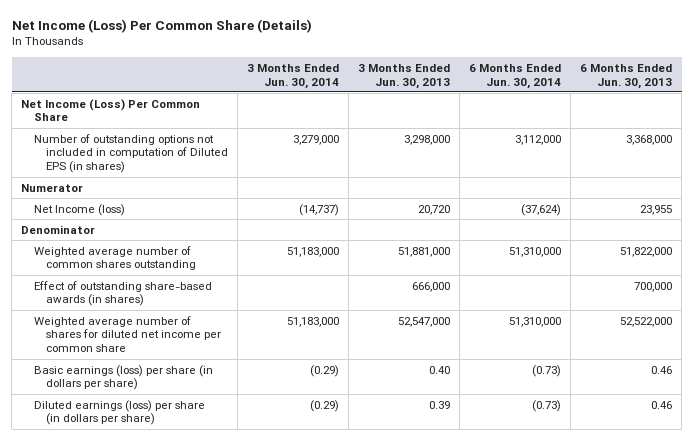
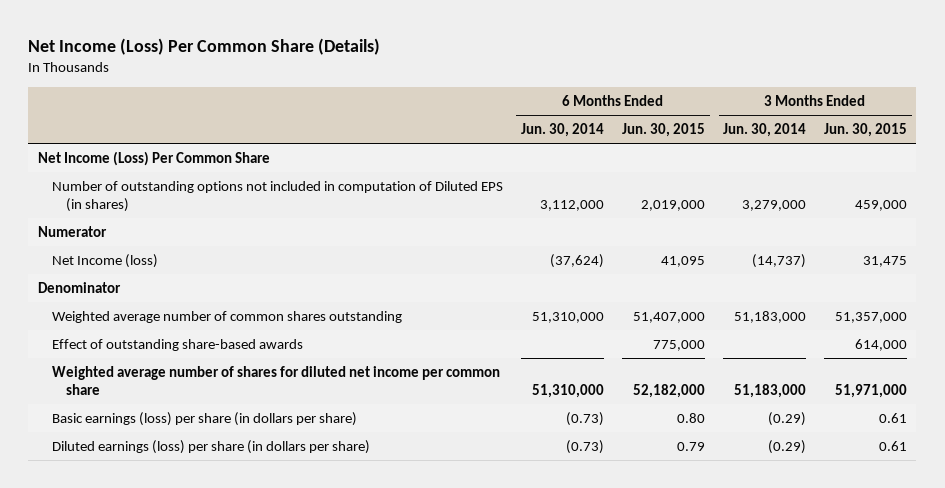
[358,63,451,89] 3 Months Ended Jun. 30, 2013 -> none
[580,63,673,89] 6 Months Ended Jun. 30, 2013 -> none
none -> [622,123,706,138] Jun. 30, 2015
none -> [824,123,908,138] Jun. 30, 2015
[33,280,212,307] Effect of outstanding share-based awards (in shares) -> [51,338,303,351] Effect of outstanding share-based awards

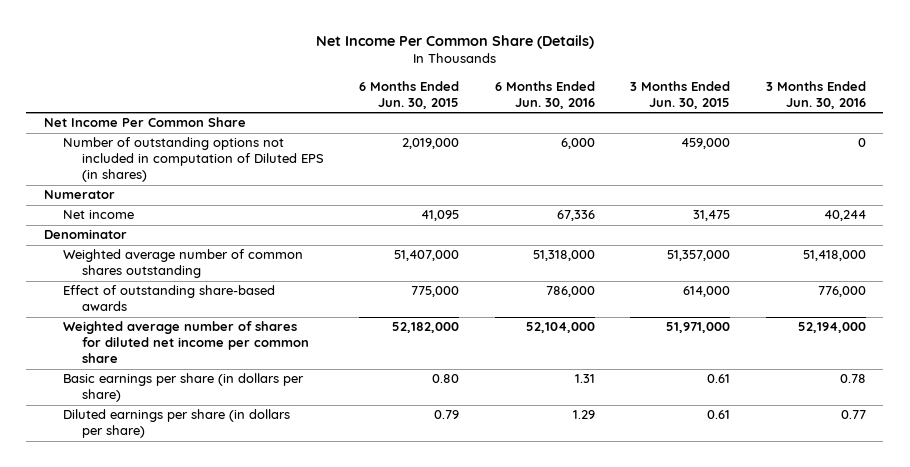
[28,37,381,55] Net Income (Loss) Per Common Share (Details) -> [315,35,594,50] Net Income Per Common Share (Details)
[520,123,604,138] Jun. 30, 2014 -> none
[723,123,807,138] Jun. 30, 2014 -> none
none -> [494,80,595,109] 6 Months Ended Jun. 30, 2016
none -> [765,80,866,109] 3 Months Ended Jun. 30, 2016
[37,150,270,166] Net Income (Loss) Per Common Share -> [44,117,247,128] Net Income Per Common Share
[51,253,158,268] Net Income (loss) -> [62,210,134,220] Net income
[51,411,357,426] Basic earnings (loss) per share (in dollars per share) -> [62,373,304,403] Basic earnings per share (in dollars per share)
[51,439,370,454] Diluted earnings (loss) per share (in dollars per share) -> [62,409,290,439] Diluted earnings per share (in dollars per share)

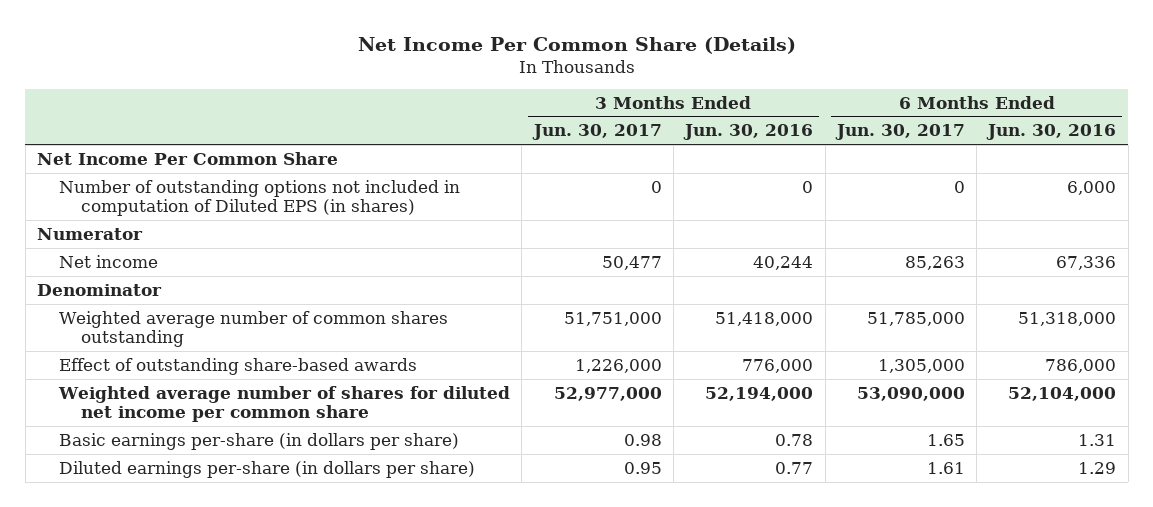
[359,80,460,109] 6 Months Ended Jun. 30, 2015 -> none
[630,80,731,109] 3 Months Ended Jun. 30, 2015 -> none
none -> [531,124,662,141] Jun. 30, 2017
none -> [834,124,965,141] Jun. 30, 2017
[62,373,304,403] Basic earnings per share (in dollars per share) -> [59,432,460,450] Basic earnings per-share (in dollars per share)
[62,409,290,439] Diluted earnings per share (in dollars per share) -> [59,460,476,478] Diluted earnings per-share (in dollars per share)

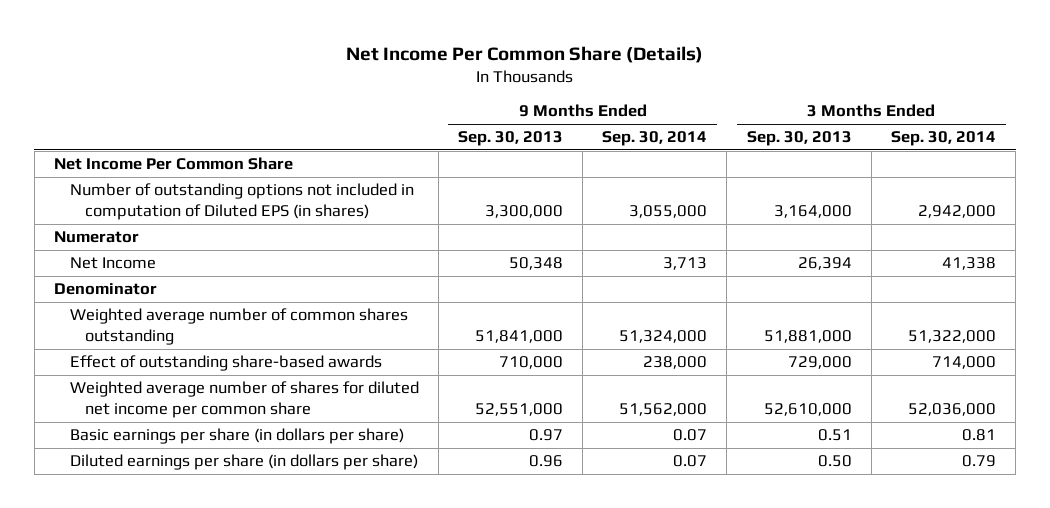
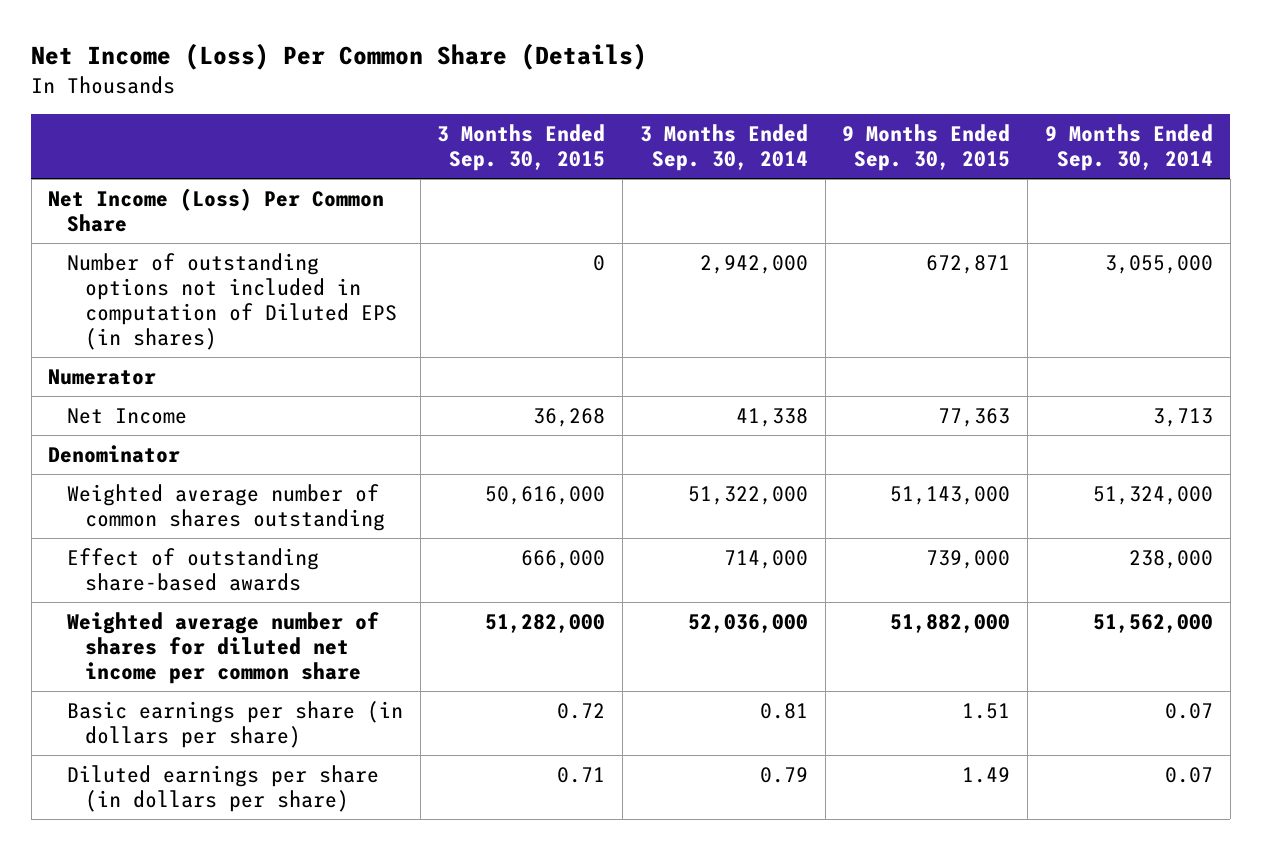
[346,45,704,63] Net Income Per Common Share (Details) -> [31,43,648,71] Net Income (Loss) Per Common Share (Details)
[458,131,564,147] Sep. 30, 2013 -> none
[746,131,852,147] Sep. 30, 2013 -> none
none -> [437,124,606,172] 3 Months Ended Sep. 30, 2015
none -> [842,124,1011,172] 9 Months Ended Sep. 30, 2015
[54,157,294,171] Net Income Per Common Share -> [48,188,385,233] Net Income (Loss) Per Common Share

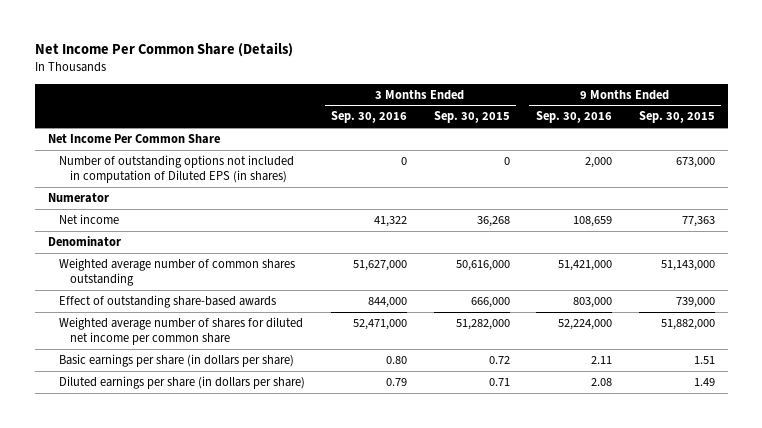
[31,43,648,71] Net Income (Loss) Per Common Share (Details) -> [34,42,293,58] Net Income Per Common Share (Details)
[639,124,808,172] 3 Months Ended Sep. 30, 2014 -> none
[1044,124,1213,172] 9 Months Ended Sep. 30, 2014 -> none
none -> [331,111,408,124] Sep. 30, 2016
none -> [536,111,613,124] Sep. 30, 2016
[48,188,385,233] Net Income (Loss) Per Common Share -> [47,133,220,144] Net Income Per Common Share
[926,255,1011,275] 672,871 -> [675,156,715,168] 673,000
[66,408,187,425] Net Income -> [58,213,119,224] Net income

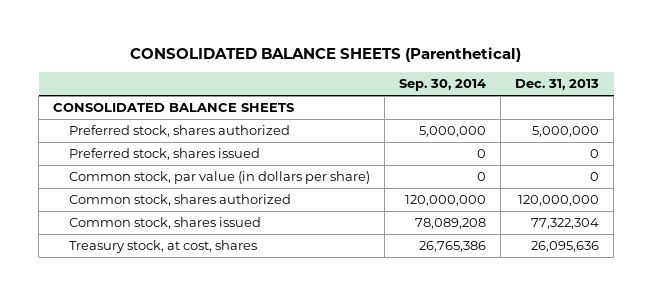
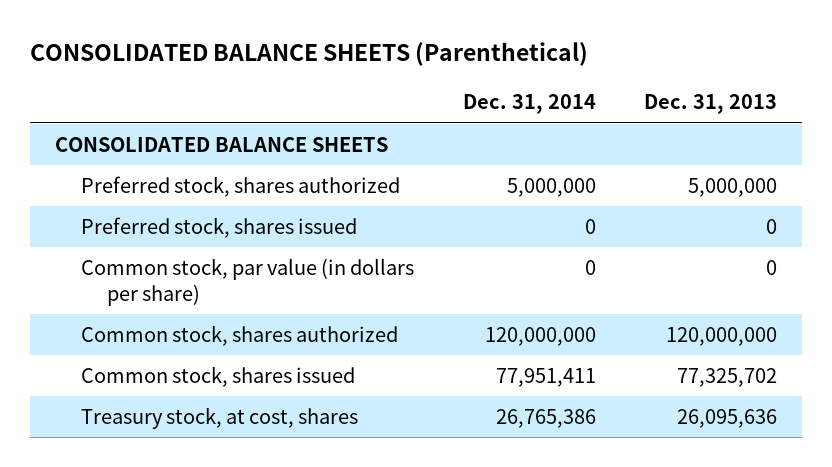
[399,78,487,91] Sep. 30, 2014 -> none
none -> [462,94,596,115] Dec. 31, 2014
[531,218,600,230] 77,322,304 -> [677,368,778,388] 77,325,702

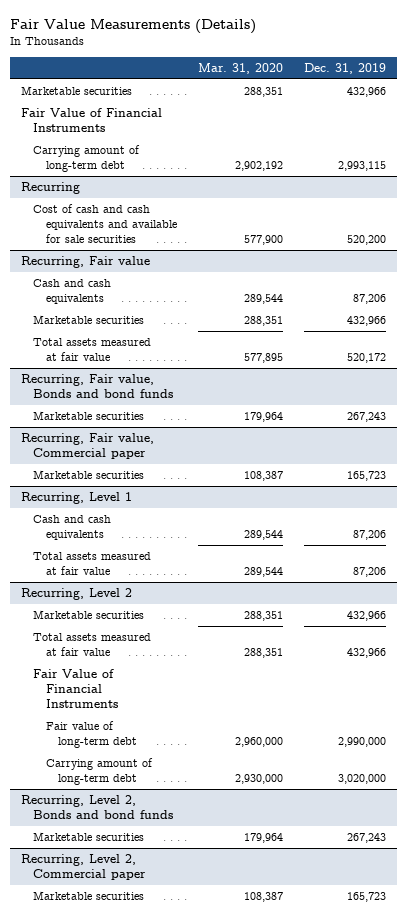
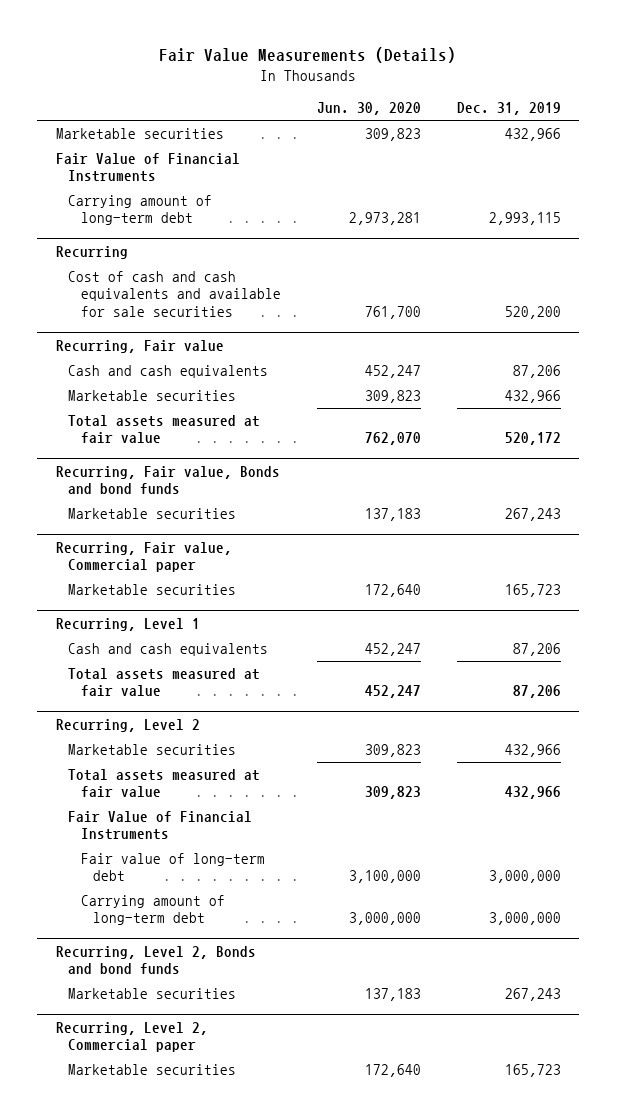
[197,62,283,74] Mar. 31, 2020 -> none
none -> [316,102,421,116] Jun. 30, 2020
[338,736,387,747] 2,990,000 -> [489,870,562,884] 3,000,000
[338,773,387,784] 3,020,000 -> [489,912,562,926] 3,000,000

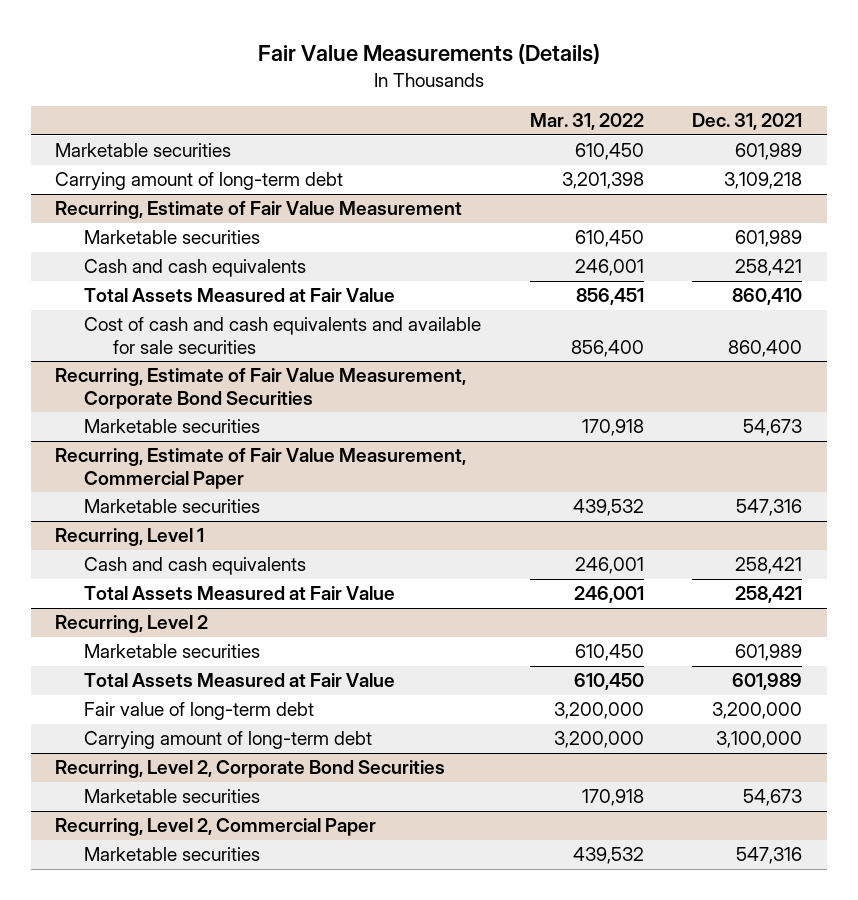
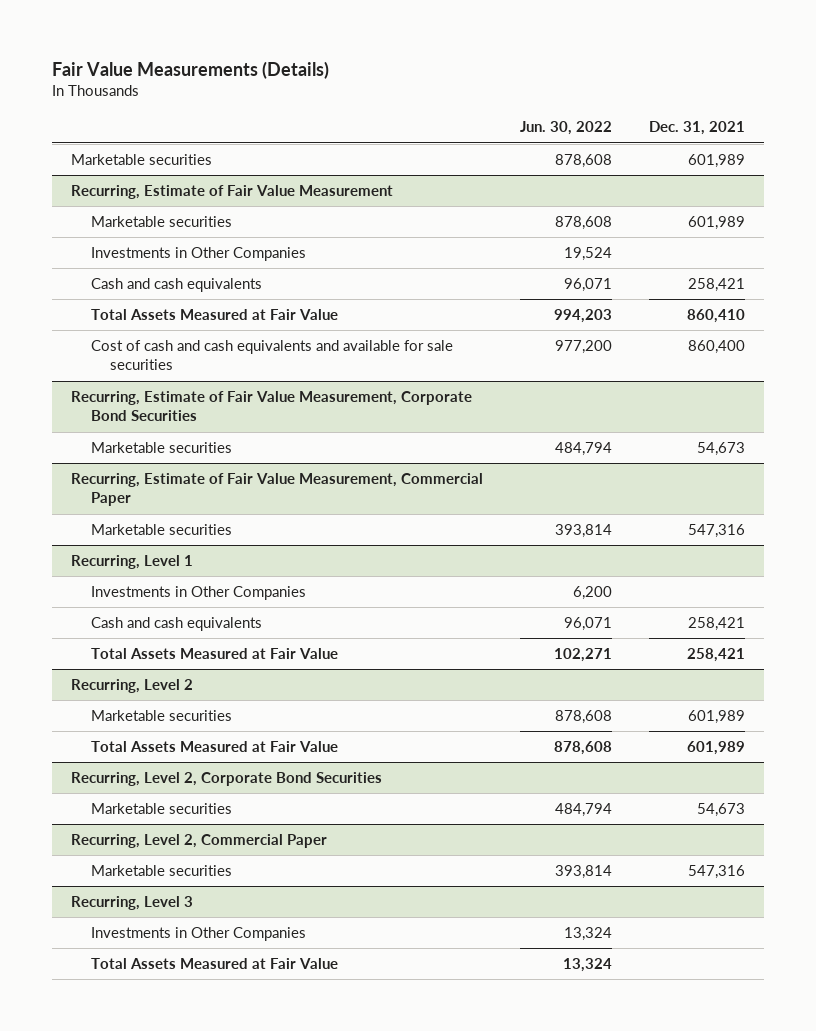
[529,113,644,131] Mar. 31, 2022 -> none
none -> [520,121,613,136] Jun. 30, 2022
[55,172,344,191] Carrying amount of long-term debt -> none
none -> [90,247,306,262] Investments in Other Companies
none -> [90,586,306,601] Investments in Other Companies
[84,702,315,721] Fair value of long-term debt -> none
[84,731,373,750] Carrying amount of long-term debt -> none
none -> [70,896,193,911] Recurring, Level 3
none -> [90,927,306,942] Investments in Other Companies
none -> [90,958,338,970] Total Assets Measured at Fair Value

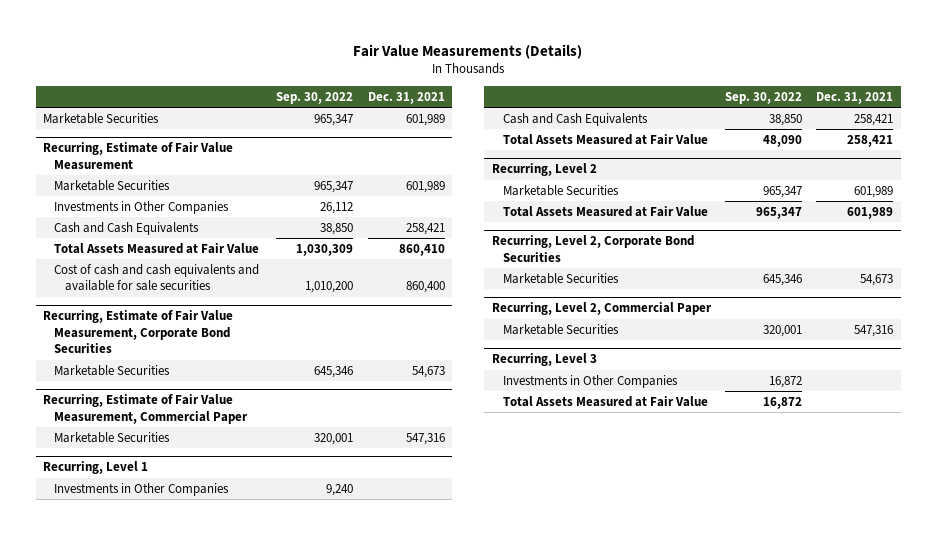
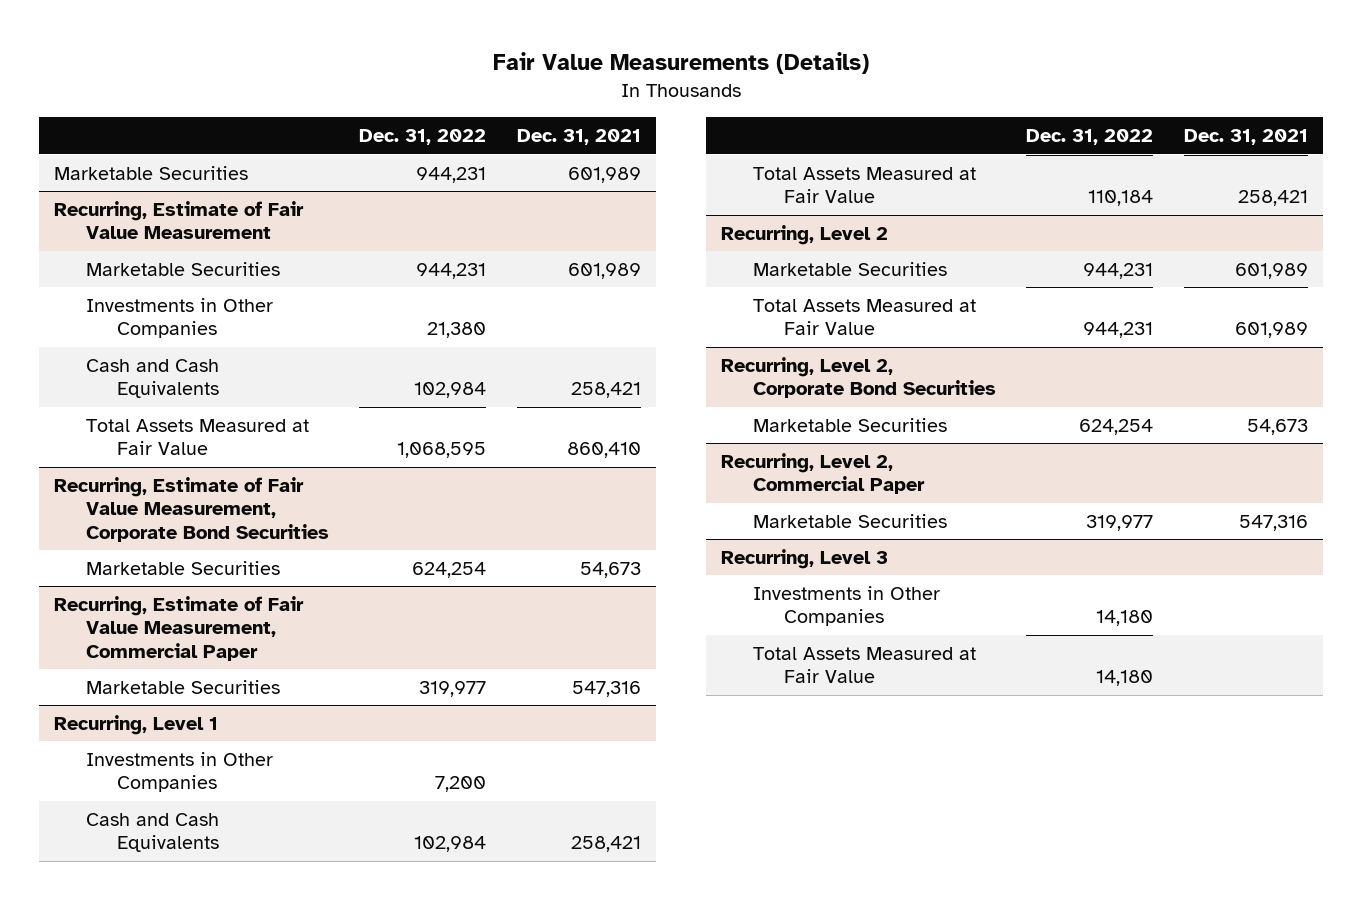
[276,91,354,104] Sep. 30, 2022 -> none
none -> [359,129,487,146] Dec. 31, 2022
[54,263,260,292] Cost of cash and cash equivalents and available for sale securities -> none

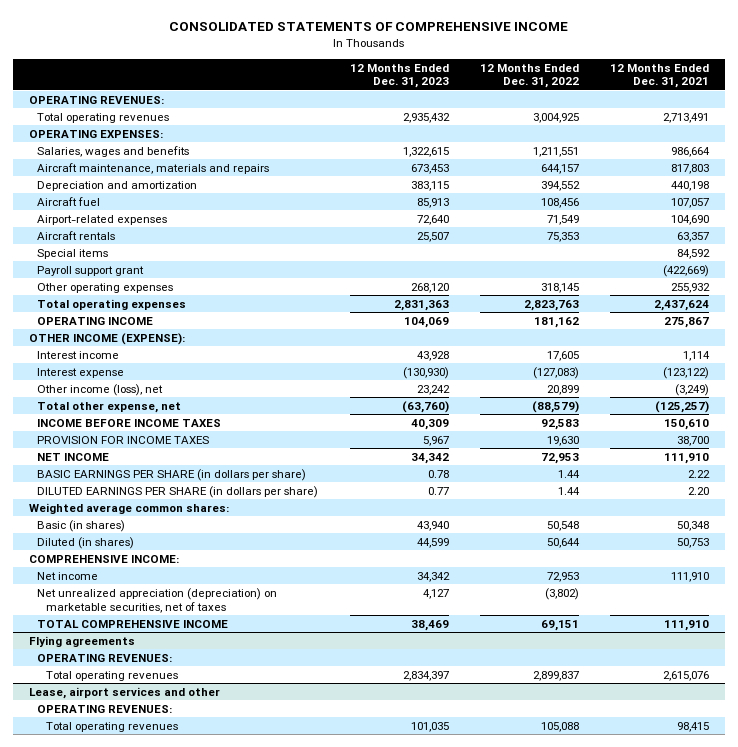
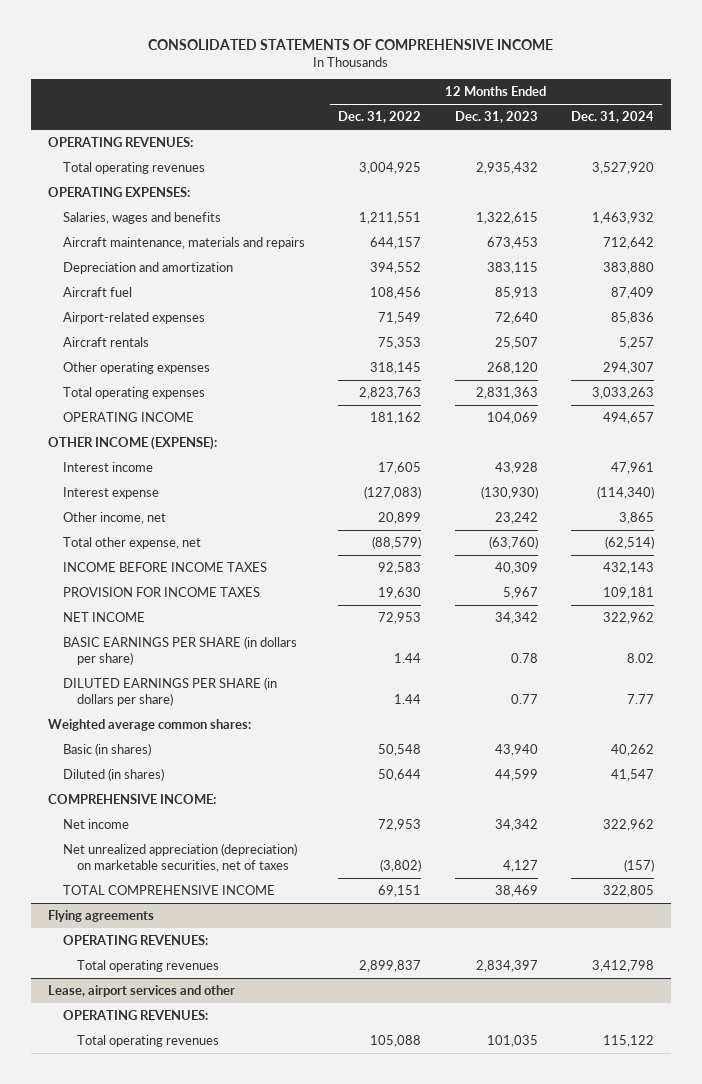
[609,63,709,89] 12 Months Ended Dec. 31, 2021 -> none
none -> [571,111,655,124] Dec. 31, 2024
[37,248,109,259] Special items -> none
[37,265,145,276] Payroll support grant -> none
[37,383,164,396] Other income (loss), net -> [62,511,166,524] Other income, net

